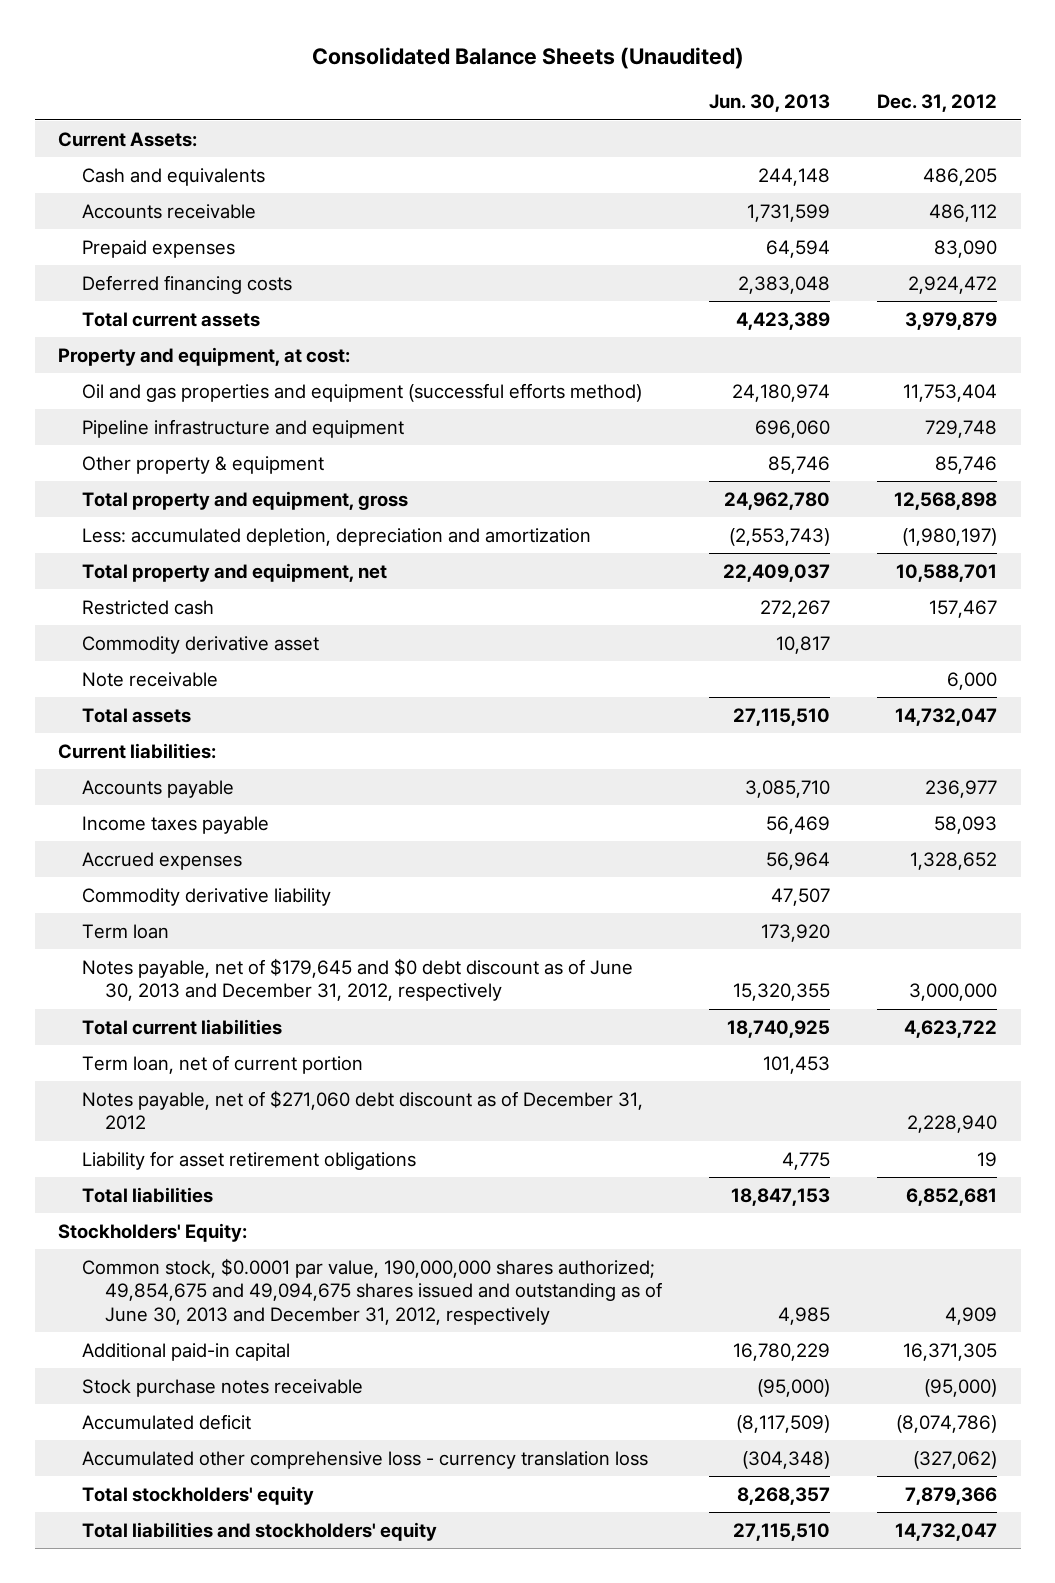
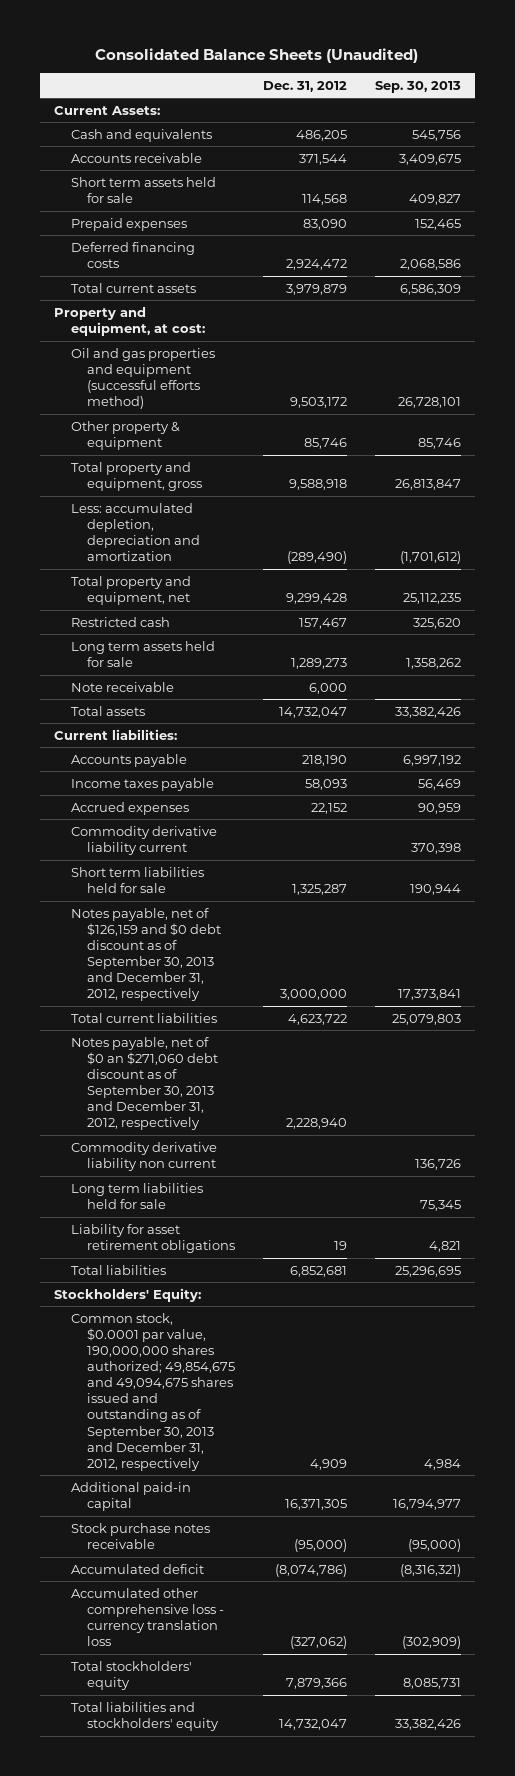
[709,94,831,113] Jun. 30, 2013 -> none
none -> [374,80,461,93] Sep. 30, 2013
[929,203,998,222] 486,112 -> [298,153,347,165] 371,544
none -> [70,176,216,203] Short term assets held for sale
[81,418,404,438] Pipeline infrastructure and equipment -> none
[903,383,998,402] 11,753,404 -> [289,397,347,409] 9,503,172
[894,491,998,510] 12,568,898 -> [288,478,347,490] 9,588,918
[902,527,998,546] (1,980,197) -> [286,551,347,565] (289,490)
[896,563,998,582] 10,588,701 -> [285,592,347,604] 9,299,428
[81,635,319,654] Commodity derivative asset -> none
none -> [70,640,215,667] Long term assets held for sale
[925,779,998,798] 236,977 -> [301,754,347,766] 218,190
[81,923,169,939] Term loan -> none
[910,851,998,870] 1,328,652 -> [310,802,347,814] 22,152
[81,887,331,906] Commodity derivative liability -> [70,825,217,855] Commodity derivative liability current
none -> [70,866,204,893] Short term liabilities held for sale
[81,957,633,1002] Notes payable, net of $179,645 and $0 debt discount as of June 30, 2013 and December 31, 2012, respectively -> [70,907,222,1002] Notes payable, net of $126,159 and $0 debt discount as of September 30, 2013 and December 31, 2012, respectively
[81,1054,363,1074] Term loan, net of current portion -> none
[81,1089,643,1131] Notes payable, net of $271,060 debt discount as of December 31, 2012 -> [70,1036,219,1131] Notes payable, net of $0 an $271,060 debt discount as of September 30, 2013 and December 31, 2012, respectively
none -> [70,1141,217,1171] Commodity derivative liability non current
none -> [70,1182,203,1209] Long term liabilities held for sale
[81,1257,663,1325] Common stock, $0.0001 par value, 190,000,000 shares authorized; 49,854,675 and 49,094,675 shares issued and outstanding as of June 30, 2013 and December 31, 2012, respectively -> [70,1312,236,1471] Common stock, $0.0001 par value, 190,000,000 shares authorized; 49,854,675 and 49,094,675 shares issued and outstanding as of September 30, 2013 and December 31, 2012, respectively

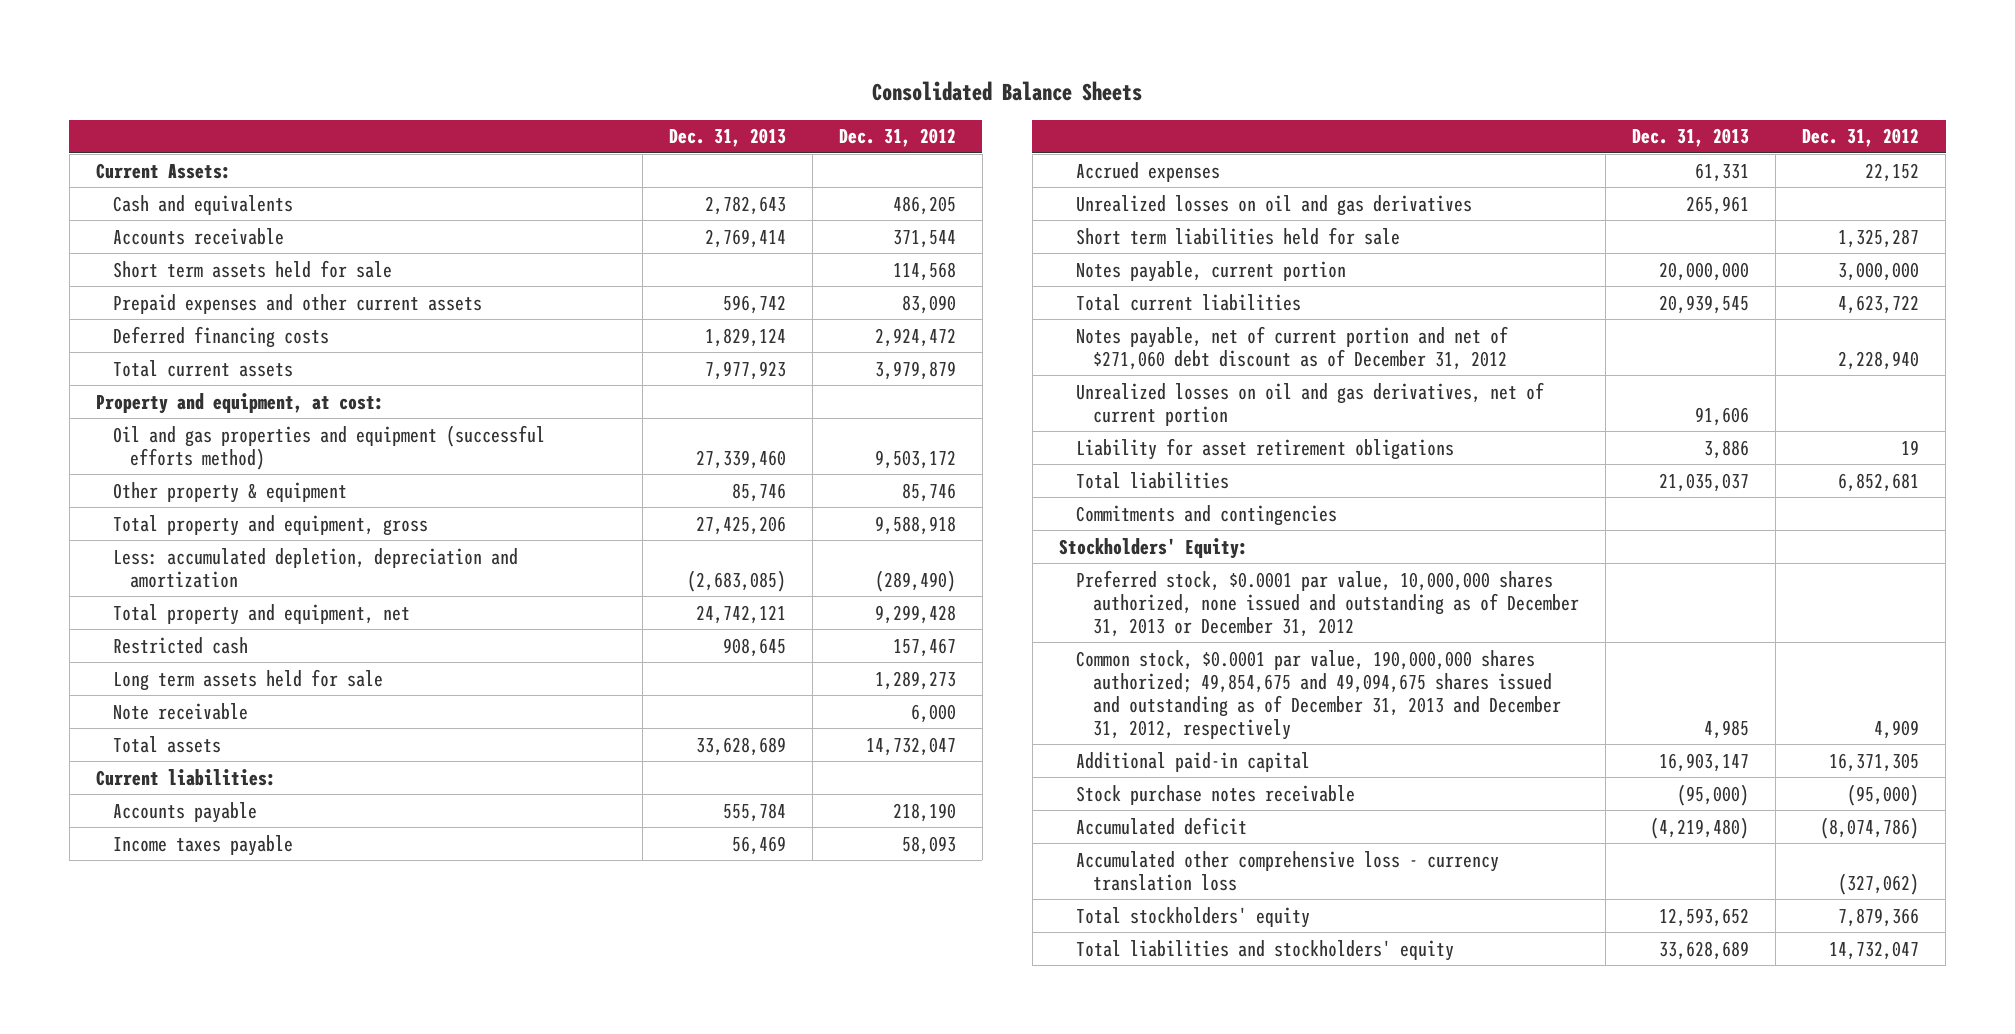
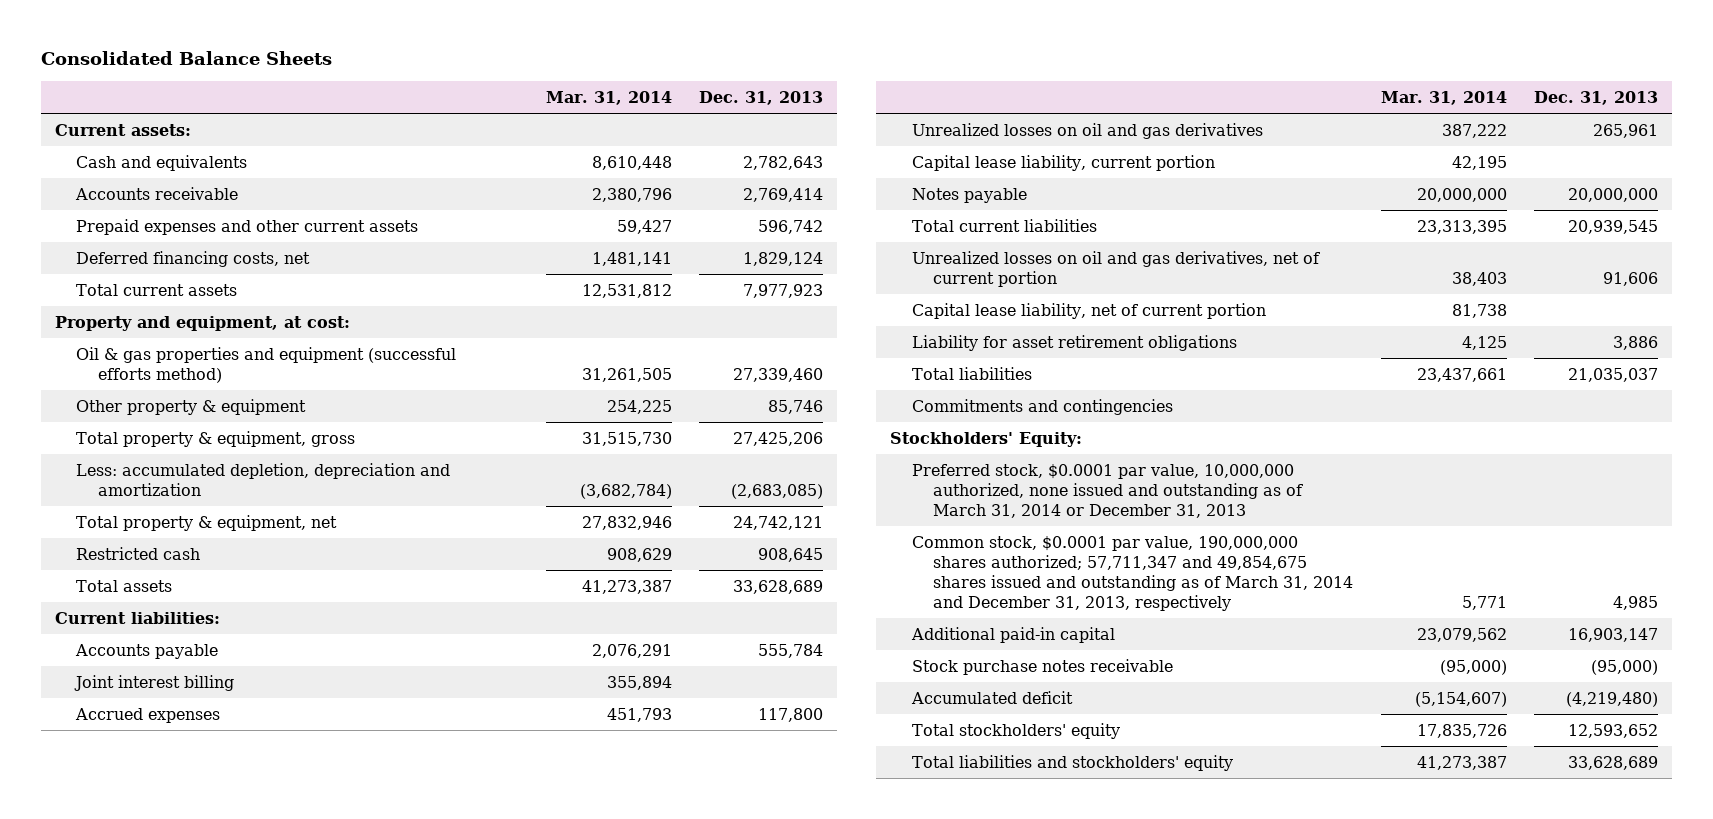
[838,128,956,148] Dec. 31, 2012 -> none
none -> [545,91,672,106] Mar. 31, 2014
[95,162,231,179] Current Assets: -> [54,123,191,136] Current assets:
[112,259,392,278] Short term assets held for sale -> none
[112,325,329,348] Deferred financing costs -> [76,250,311,267] Deferred financing costs, net
[112,424,545,470] Oil and gas properties and equipment (successful efforts method) -> [76,346,457,383] Oil & gas properties and equipment (successful efforts method)
[112,514,428,536] Total property and equipment, gross -> [76,430,356,447] Total property & equipment, gross
[112,603,410,625] Total property and equipment, net -> [76,514,338,531] Total property & equipment, net
[112,668,383,691] Long term assets held for sale -> none
[112,702,248,720] Note receivable -> none
[112,834,293,856] Income taxes payable -> none
none -> [74,674,235,691] Joint interest billing
[1695,162,1750,182] 61,331 -> [758,707,824,722] 117,800
[1075,226,1400,245] Short term liabilities held for sale -> none
none -> [911,154,1215,171] Capital lease liability, current portion
[1075,260,1346,282] Notes payable, current portion -> [911,187,1027,203] Notes payable
[1075,325,1508,370] Notes payable, net of current portion and net of $271,060 debt discount as of December 31, 2012 -> none
none -> [911,302,1266,319] Capital lease liability, net of current portion
[1075,569,1580,637] Preferred stock, $0.0001 par value, 10,000,000 shares authorized, none issued and outstanding as of December 31, 2013 or December 31, 2012 -> [911,463,1304,518] Preferred stock, $0.0001 par value, 10,000,000 authorized, none issued and outstanding as of March 31, 2014 or December 31, 2013
[1075,649,1562,740] Common stock, $0.0001 par value, 190,000,000 shares authorized; 49,854,675 and 49,094,675 shares issued and outstanding as of December 31, 2013 and December 31, 2012, respectively -> [911,535,1354,611] Common stock, $0.0001 par value, 190,000,000 shares authorized; 57,711,347 and 49,854,675 shares issued and outstanding as of March 31, 2014 and December 31, 2013, respectively
[1075,850,1499,891] Accumulated other comprehensive loss - currency translation loss -> none

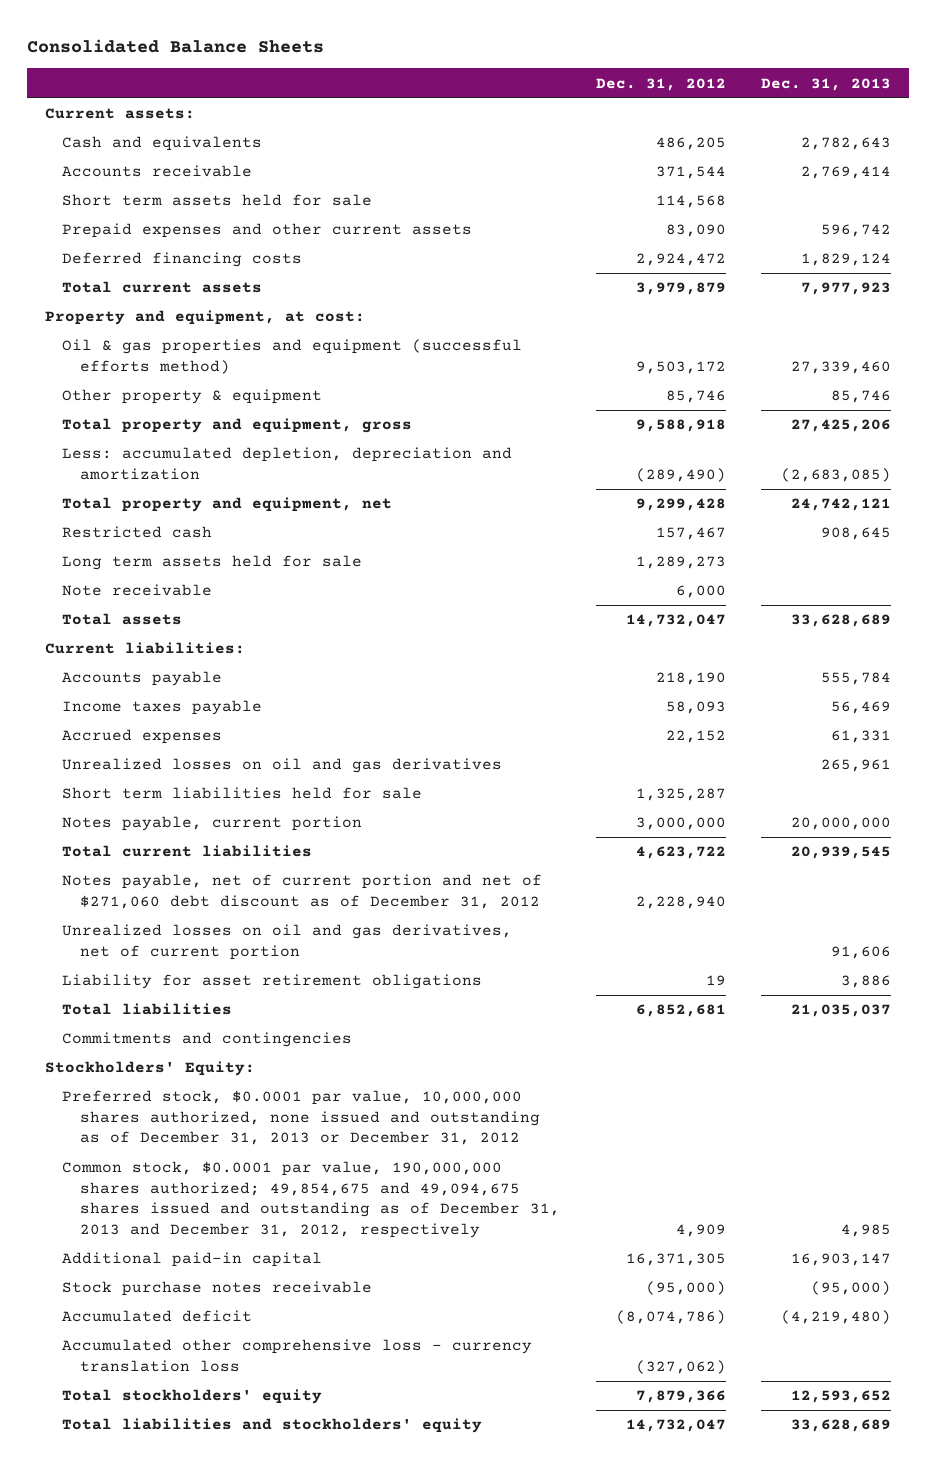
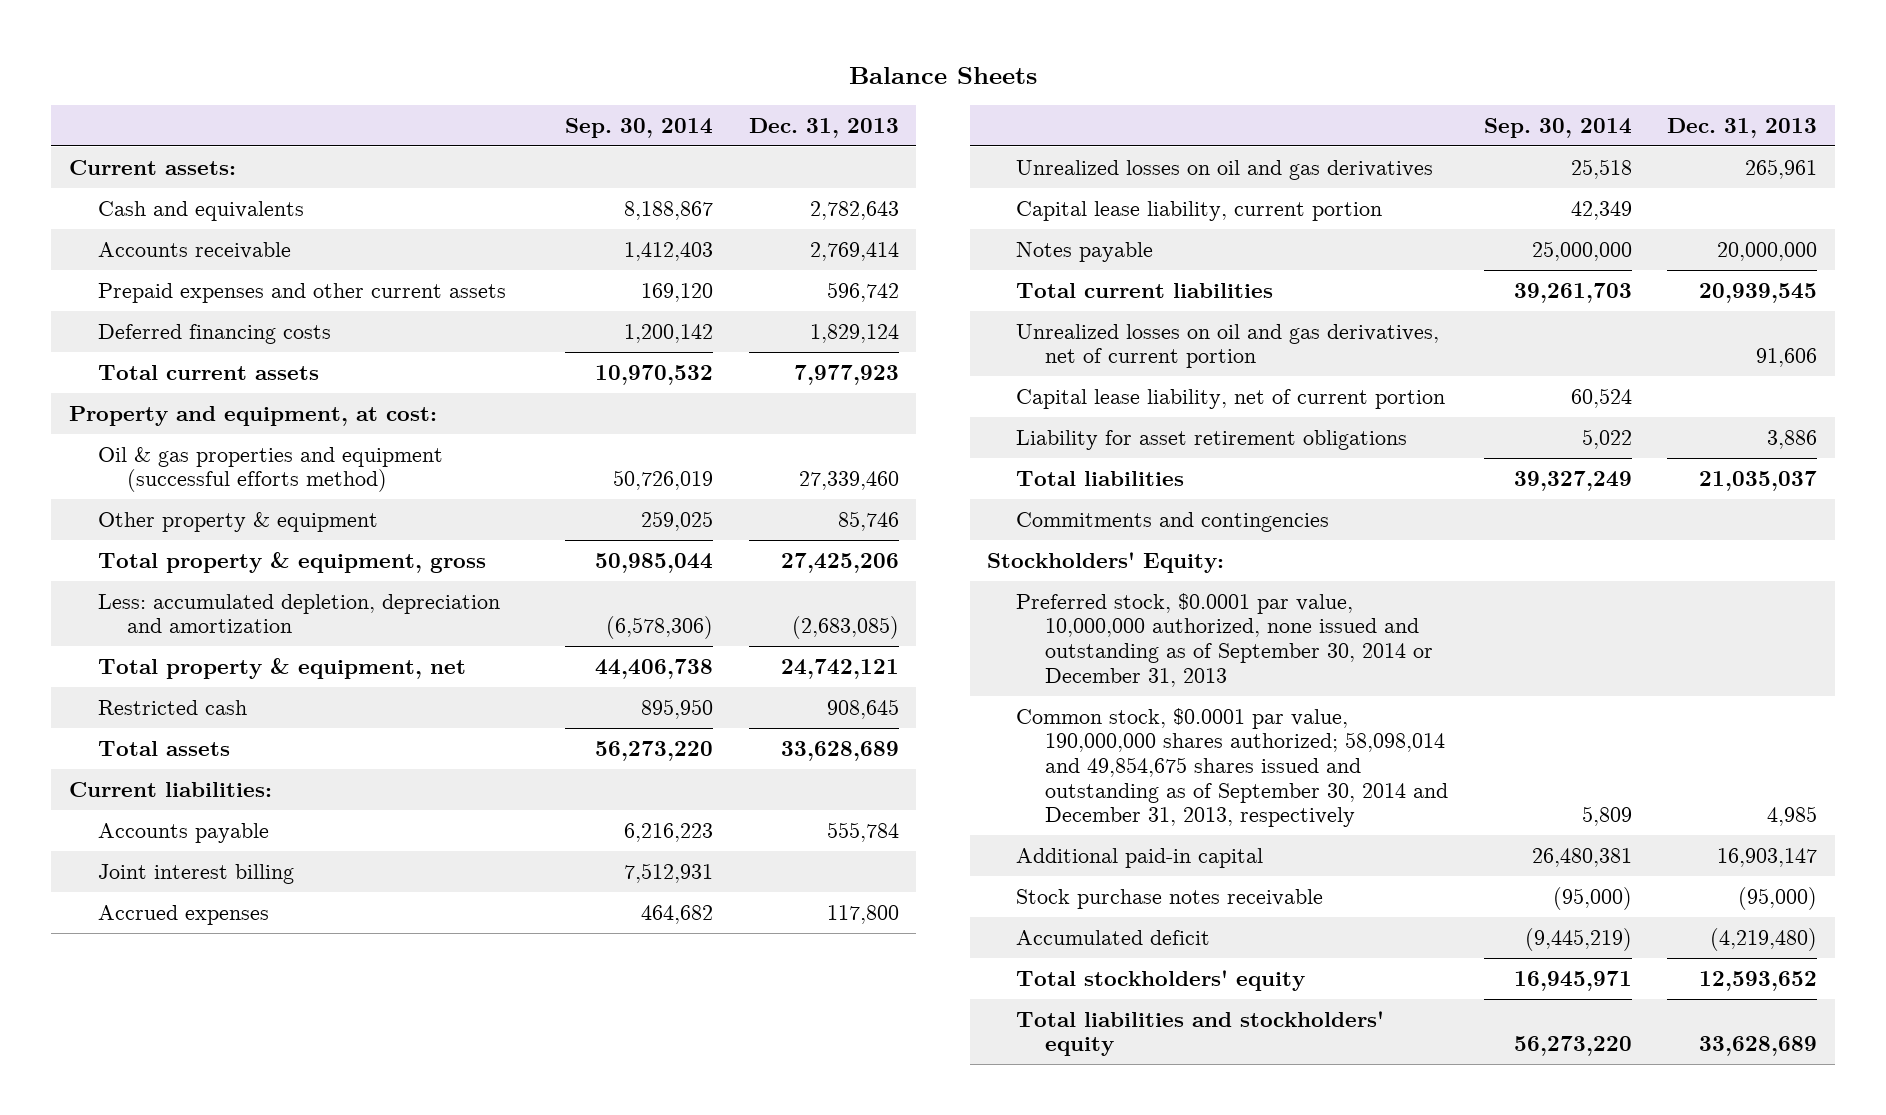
[27,39,325,54] Consolidated Balance Sheets -> [849,66,1038,84] Balance Sheets
[595,77,726,91] Dec. 31, 2012 -> none
none -> [565,117,714,138] Sep. 30, 2014
[62,194,373,207] Short term assets held for sale -> none
[62,418,413,434] Total property and equipment, gross -> [97,551,486,573] Total property & equipment, gross
[62,497,393,513] Total property and equipment, net -> [97,657,466,679] Total property & equipment, net
[62,555,363,571] Long term assets held for sale -> none
[62,584,213,597] Note receivable -> none
[62,700,263,716] Income taxes payable -> none
none -> [97,863,294,884] Joint interest billing
[831,730,892,744] 61,331 -> [826,904,899,924] 117,800
[62,787,423,800] Short term liabilities held for sale -> none
none -> [1016,200,1383,221] Capital lease liability, current portion
[62,816,363,832] Notes payable, current portion -> [1016,241,1154,262] Notes payable
[62,874,543,909] Notes payable, net of current portion and net of $271,060 debt discount as of December 31, 2012 -> none
none -> [1016,388,1446,409] Capital lease liability, net of current portion
[62,1090,541,1146] Preferred stock, $0.0001 par value, 10,000,000 shares authorized, none issued and outstanding as of December 31, 2013 or December 31, 2012 -> [1016,592,1434,687] Preferred stock, $0.0001 par value, 10,000,000 authorized, none issued and outstanding as of September 30, 2014 or December 31, 2013
[62,1161,561,1239] Common stock, $0.0001 par value, 190,000,000 shares authorized; 49,854,675 and 49,094,675 shares issued and outstanding as of December 31, 2013 and December 31, 2012, respectively -> [1016,707,1449,828] Common stock, $0.0001 par value, 190,000,000 shares authorized; 58,098,014 and 49,854,675 shares issued and outstanding as of September 30, 2014 and December 31, 2013, respectively
[62,1339,533,1372] Accumulated other comprehensive loss - currency translation loss -> none

